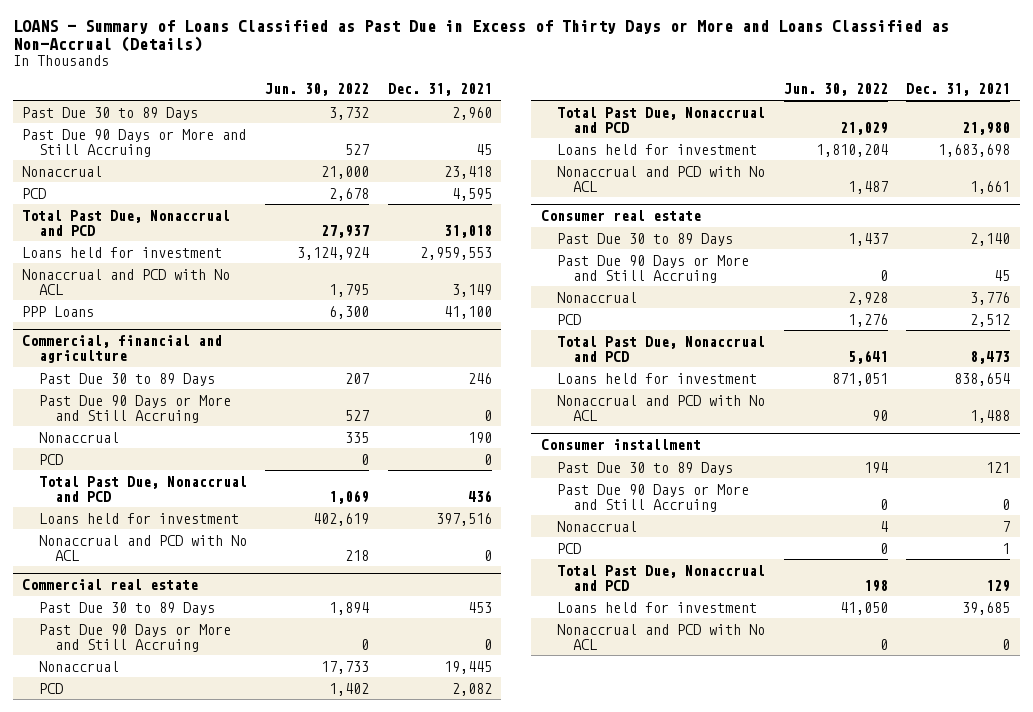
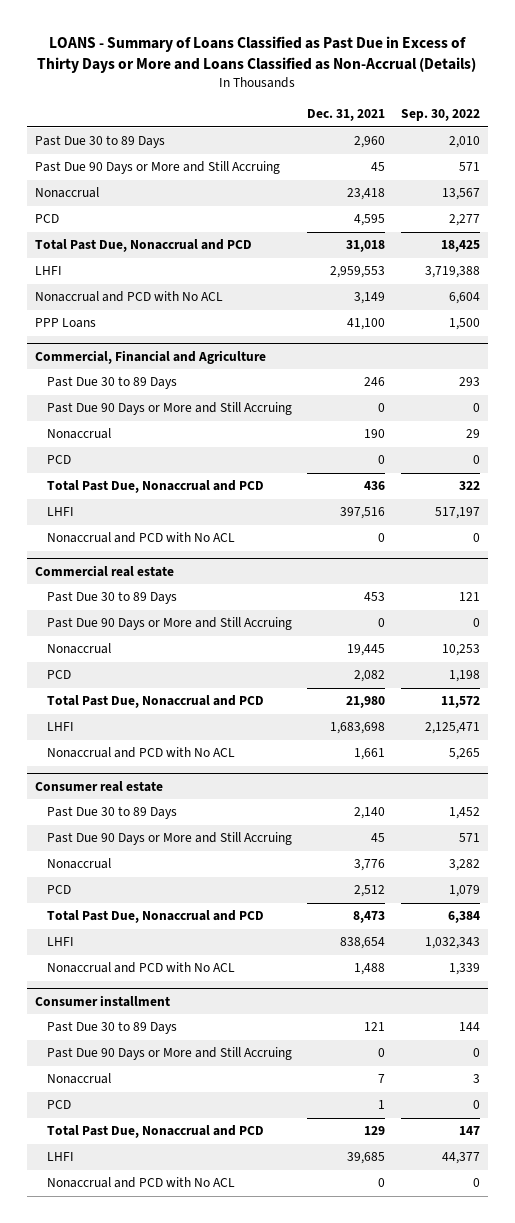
[265,83,370,97] Jun. 30, 2022 -> none
none -> [400,109,480,122] Sep. 30, 2022
[22,246,223,258] Loans held for investment -> [34,266,62,276] LHFI
[22,335,223,364] Commercial, financial and agriculture -> [34,350,266,365] Commercial, Financial and Agriculture
[38,512,239,524] Loans held for investment -> [46,507,74,517] LHFI
[556,143,757,155] Loans held for investment -> [46,722,74,732] LHFI
[556,372,757,384] Loans held for investment -> [46,937,74,947] LHFI
[556,601,757,613] Loans held for investment -> [46,1152,74,1162] LHFI

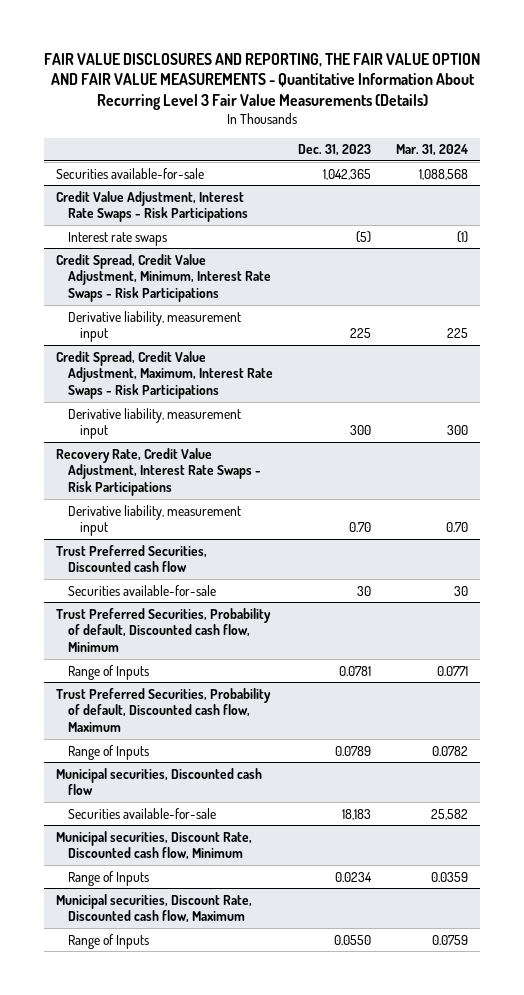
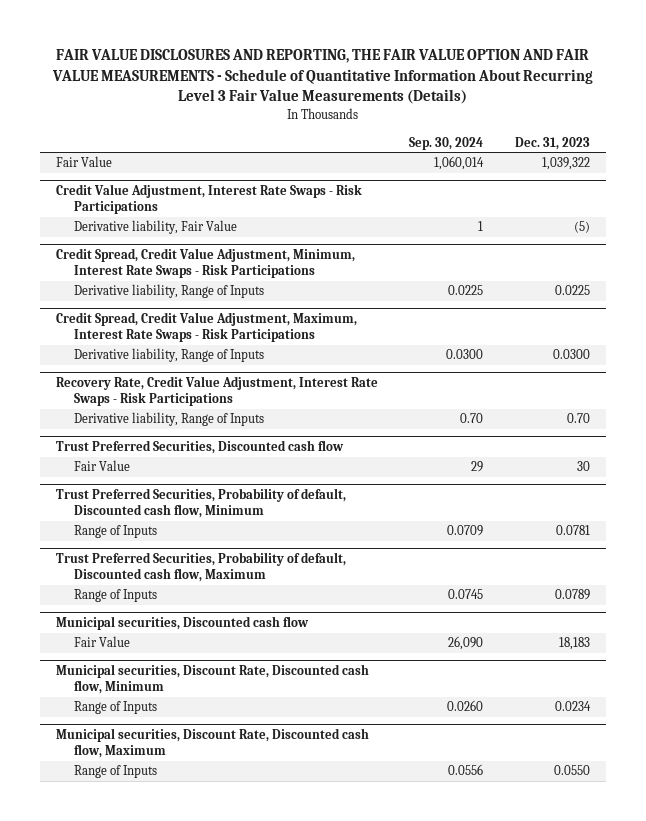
[43,52,480,111] FAIR VALUE DISCLOSURES AND REPORTING, THE FAIR VALUE OPTION AND FAIR VALUE MEASUREMENTS - Quantitative Information About Recurring Level 3 Fair Value Measurements (Details) -> [51,49,593,105] FAIR VALUE DISCLOSURES AND REPORTING, THE FAIR VALUE OPTION AND FAIR VALUE MEASUREMENTS - Schedule of Quantitative Information About Recurring Level 3 Fair Value Measurements (Details)
[395,144,468,157] Mar. 31, 2024 -> none
none -> [409,136,484,150] Sep. 30, 2024
[56,167,205,179] Securities available-for-sale -> none
none -> [55,156,112,168] Fair Value
[68,231,168,246] Interest rate swaps -> [74,220,238,235] Derivative liability, Fair Value
[68,310,242,343] Derivative liability, measurement input -> [74,284,265,299] Derivative liability, Range of Inputs
[349,328,371,339] 225 -> [554,285,590,296] 0.0225
[68,407,242,440] Derivative liability, measurement input -> [74,348,265,363] Derivative liability, Range of Inputs
[349,425,371,436] 300 -> [552,349,590,360] 0.0300
[68,504,242,537] Derivative liability, measurement input -> [74,412,265,427] Derivative liability, Range of Inputs
[68,584,217,596] Securities available-for-sale -> [74,460,131,472] Fair Value
[68,807,217,819] Securities available-for-sale -> [74,636,131,648] Fair Value

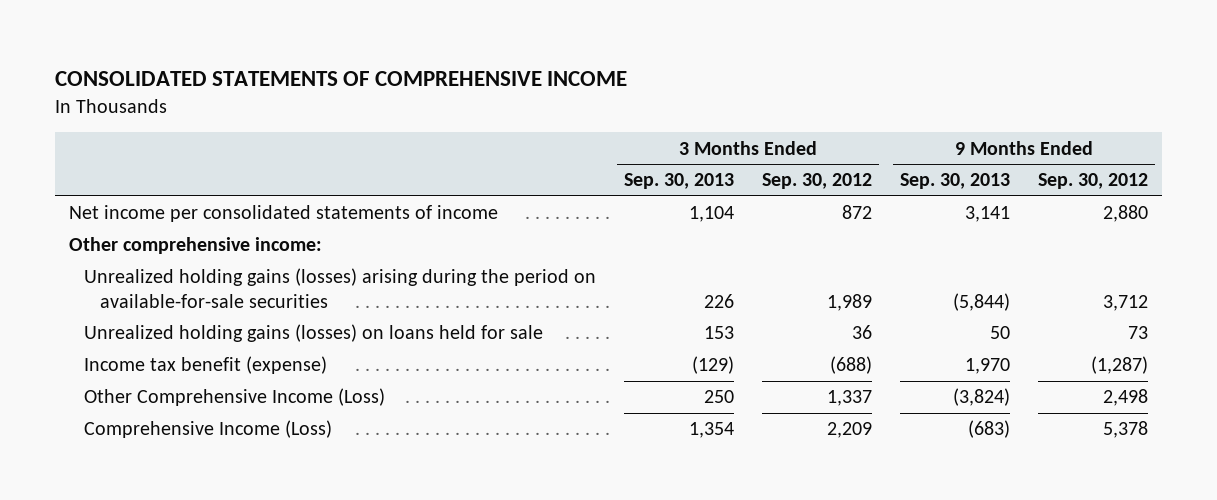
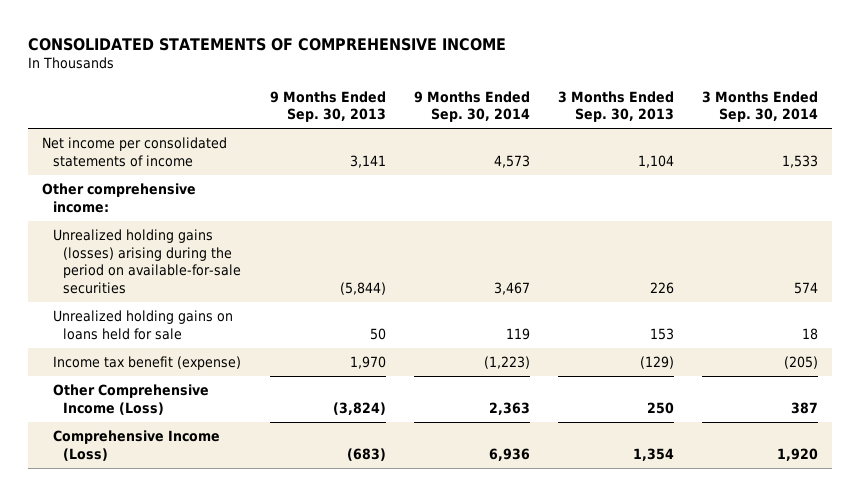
[762,173,873,190] Sep. 30, 2012 -> none
[1038,173,1149,190] Sep. 30, 2012 -> none
none -> [413,90,530,123] 9 Months Ended Sep. 30, 2014
none -> [702,90,819,123] 3 Months Ended Sep. 30, 2014
[84,324,544,343] Unrealized holding gains (losses) on loans held for sale -> [52,310,233,340] Unrealized holding gains on loans held for sale

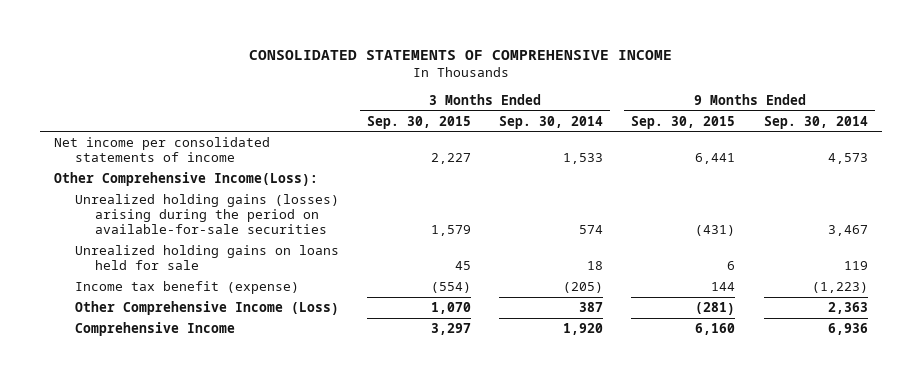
[269,90,386,123] 9 Months Ended Sep. 30, 2013 -> none
[557,90,674,123] 3 Months Ended Sep. 30, 2013 -> none
none -> [366,115,471,129] Sep. 30, 2015
none -> [631,115,736,129] Sep. 30, 2015
[42,183,197,213] Other comprehensive income: -> [54,171,319,186] Other Comprehensive Income(Loss):
[52,430,220,461] Comprehensive Income (Loss) -> [74,321,235,336] Comprehensive Income

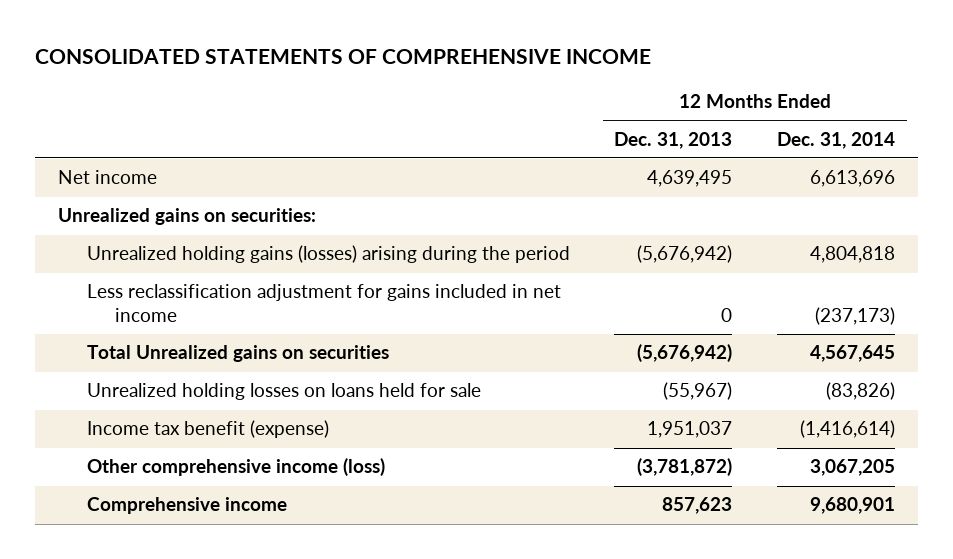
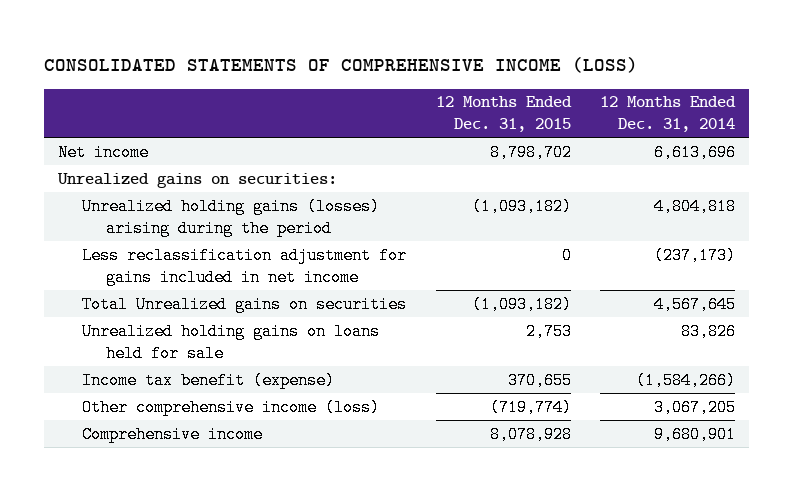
[35,48,652,64] CONSOLIDATED STATEMENTS OF COMPREHENSIVE INCOME -> [43,56,638,73] CONSOLIDATED STATEMENTS OF COMPREHENSIVE INCOME (LOSS)
[614,131,733,149] Dec. 31, 2013 -> none
none -> [435,96,572,133] 12 Months Ended Dec. 31, 2015
[86,383,481,401] Unrealized holding losses on loans held for sale -> [82,322,381,362] Unrealized holding gains on loans held for sale
[826,382,896,401] (83,826) -> [680,322,736,340] 83,826
[800,420,896,439] (1,416,614) -> [635,371,736,389] (1,584,266)

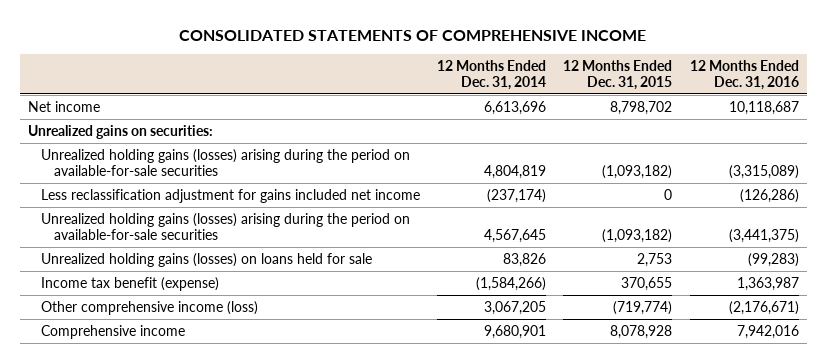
[43,56,638,73] CONSOLIDATED STATEMENTS OF COMPREHENSIVE INCOME (LOSS) -> [179,29,647,41] CONSOLIDATED STATEMENTS OF COMPREHENSIVE INCOME
none -> [689,60,799,91] 12 Months Ended Dec. 31, 2016
[82,197,381,237] Unrealized holding gains (losses) arising during the period -> [41,148,411,176] Unrealized holding gains (losses) arising during the period on available-for-sale securities
[653,197,736,215] 4,804,818 -> [484,164,547,179] 4,804,819
[82,246,408,286] Less reclassification adjustment for gains included in net income -> [41,188,421,203] Less reclassification adjustment for gains included net income
[653,246,736,264] (237,173) -> [487,188,547,203] (237,174)
[82,295,408,313] Total Unrealized gains on securities -> [41,212,411,240] Unrealized holding gains (losses) arising during the period on available-for-sale securities
[82,322,381,362] Unrealized holding gains on loans held for sale -> [41,252,373,267] Unrealized holding gains (losses) on loans held for sale

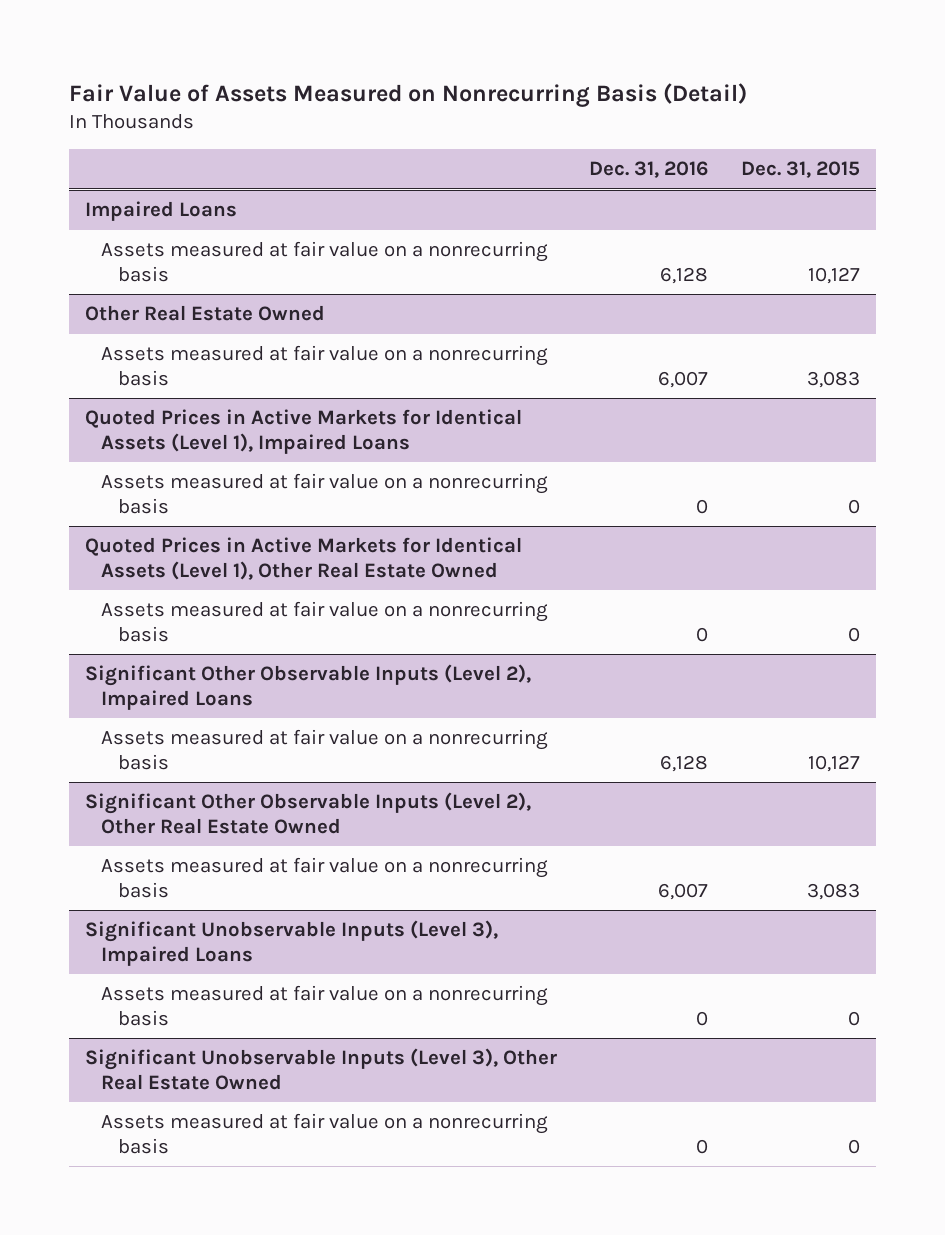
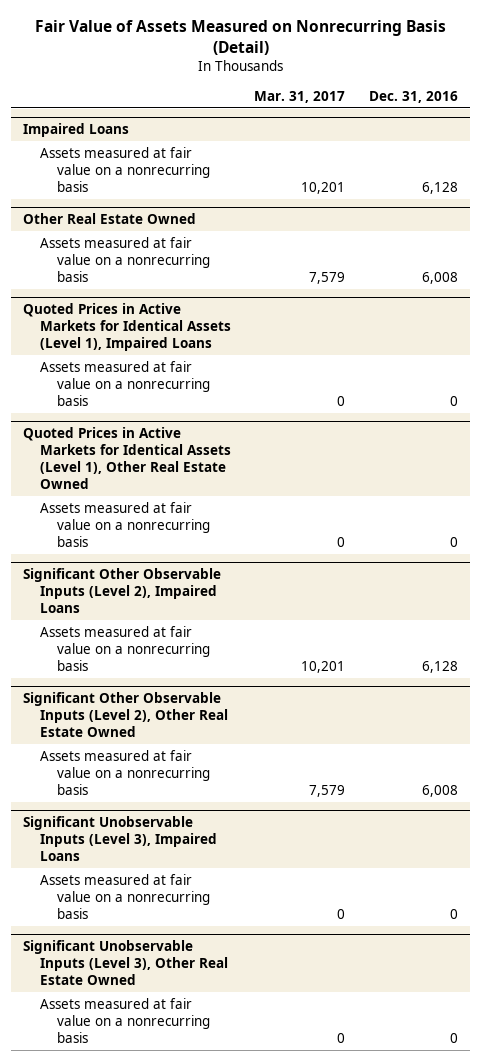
[740,161,860,179] Dec. 31, 2015 -> none
none -> [254,90,346,103] Mar. 31, 2017
[658,371,709,389] 6,007 -> [422,271,459,284] 6,008
[658,883,709,901] 6,007 -> [422,784,459,797] 6,008

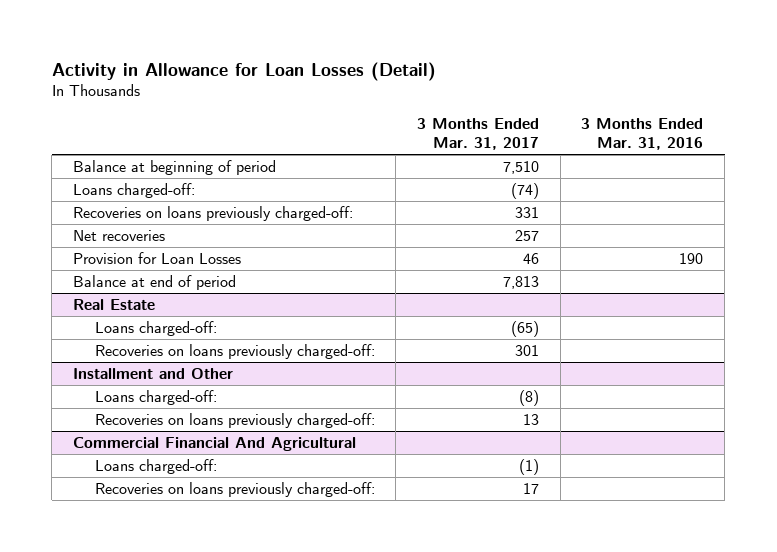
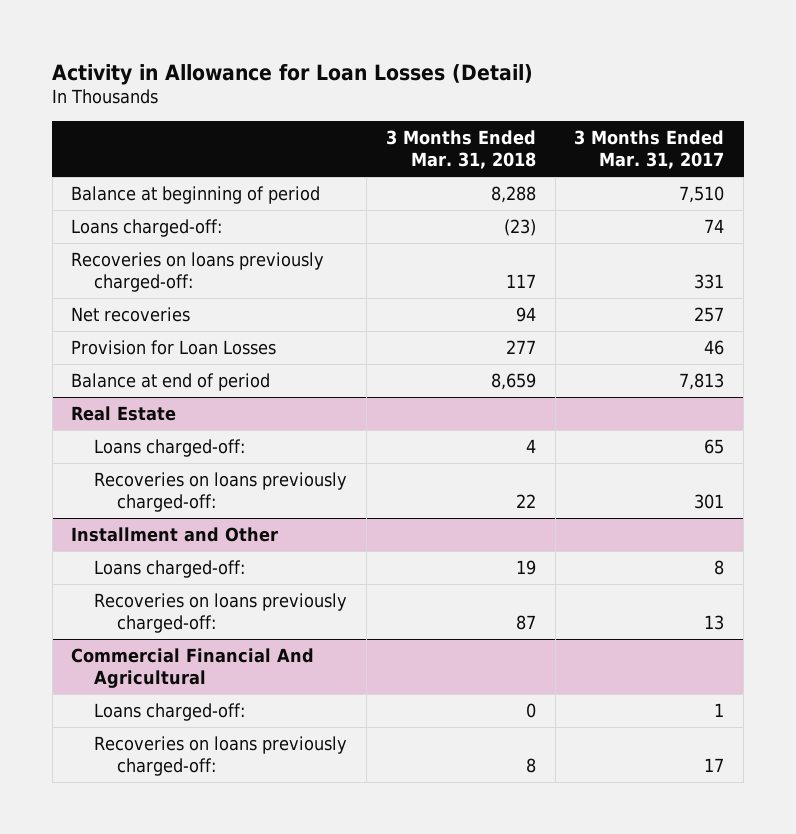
[581,117,704,150] 3 Months Ended Mar. 31, 2016 -> none
none -> [385,129,536,170] 3 Months Ended Mar. 31, 2018
[511,182,540,199] (74) -> [704,218,725,233] 74
[511,320,540,337] (65) -> [704,438,725,454] 65
[519,389,540,406] (8) -> [714,559,725,575] 8
[519,458,540,475] (1) -> [714,702,725,717] 1

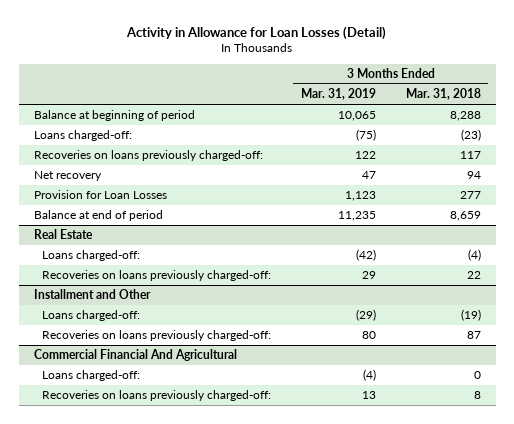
[574,129,725,170] 3 Months Ended Mar. 31, 2017 -> none
none -> [300,88,376,101] Mar. 31, 2019
[71,306,191,322] Net recoveries -> [33,171,102,182] Net recovery
[525,438,536,453] 4 -> [467,249,481,262] (4)
[515,559,536,575] 19 -> [460,309,481,322] (19)

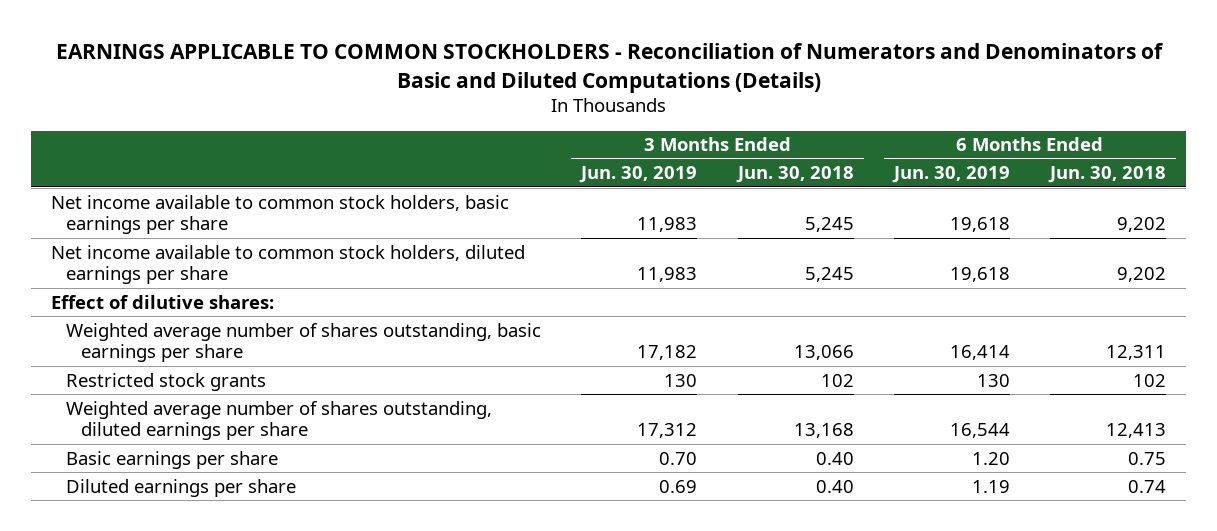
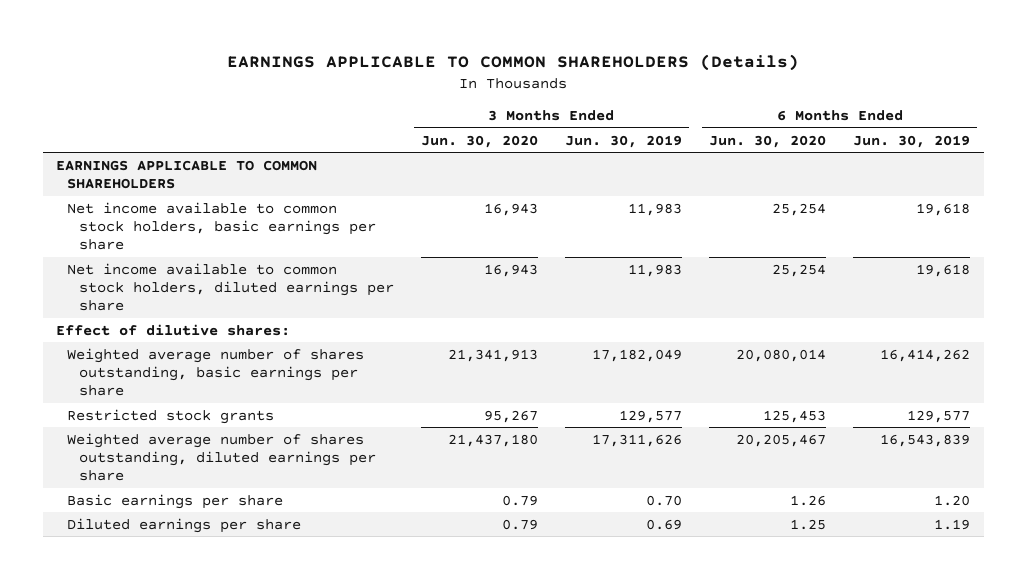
[55,43,1164,93] EARNINGS APPLICABLE TO COMMON STOCKHOLDERS - Reconciliation of Numerators and Denominators of Basic and Diluted Computations (Details) -> [227,53,800,71] EARNINGS APPLICABLE TO COMMON SHAREHOLDERS (Details)
[735,166,854,184] Jun. 30, 2018 -> none
[1048,166,1167,184] Jun. 30, 2018 -> none
none -> [420,134,538,148] Jun. 30, 2020
none -> [709,134,827,148] Jun. 30, 2020
none -> [56,159,318,190] EARNINGS APPLICABLE TO COMMON SHAREHOLDERS
[637,345,698,361] 17,182 -> [591,348,682,362] 17,182,049
[950,345,1011,361] 16,414 -> [880,348,971,362] 16,414,262
[664,373,698,387] 130 -> [618,409,682,423] 129,577
[977,373,1011,387] 130 -> [907,409,971,423] 129,577
[637,423,698,439] 17,312 -> [591,433,682,447] 17,311,626
[950,423,1011,439] 16,544 -> [880,433,971,447] 16,543,839

